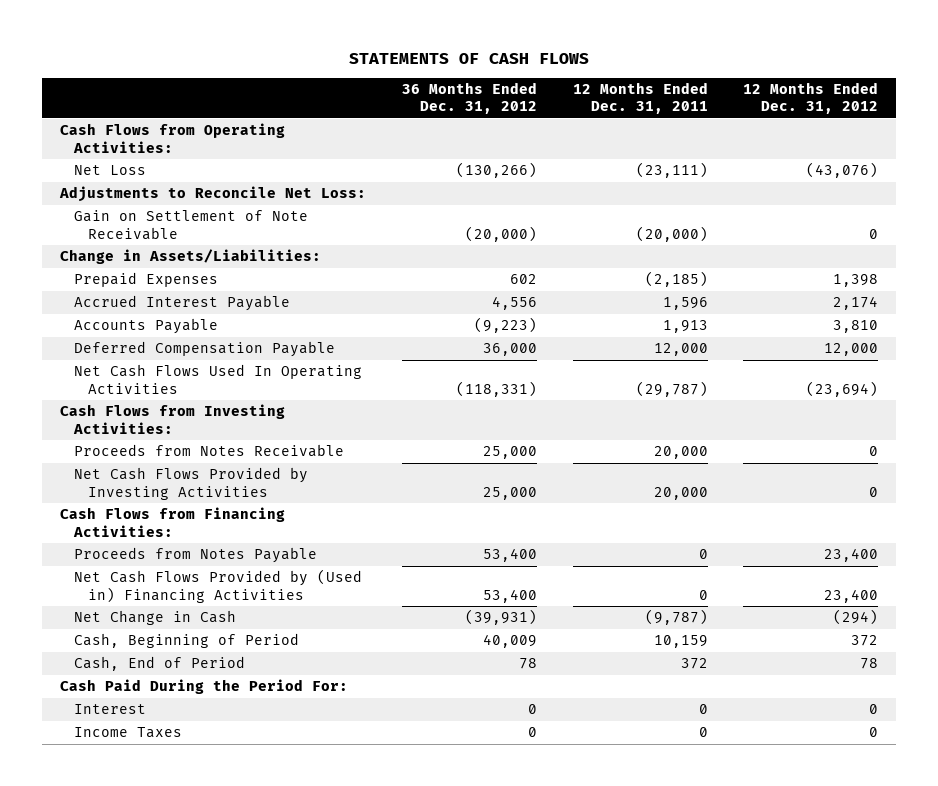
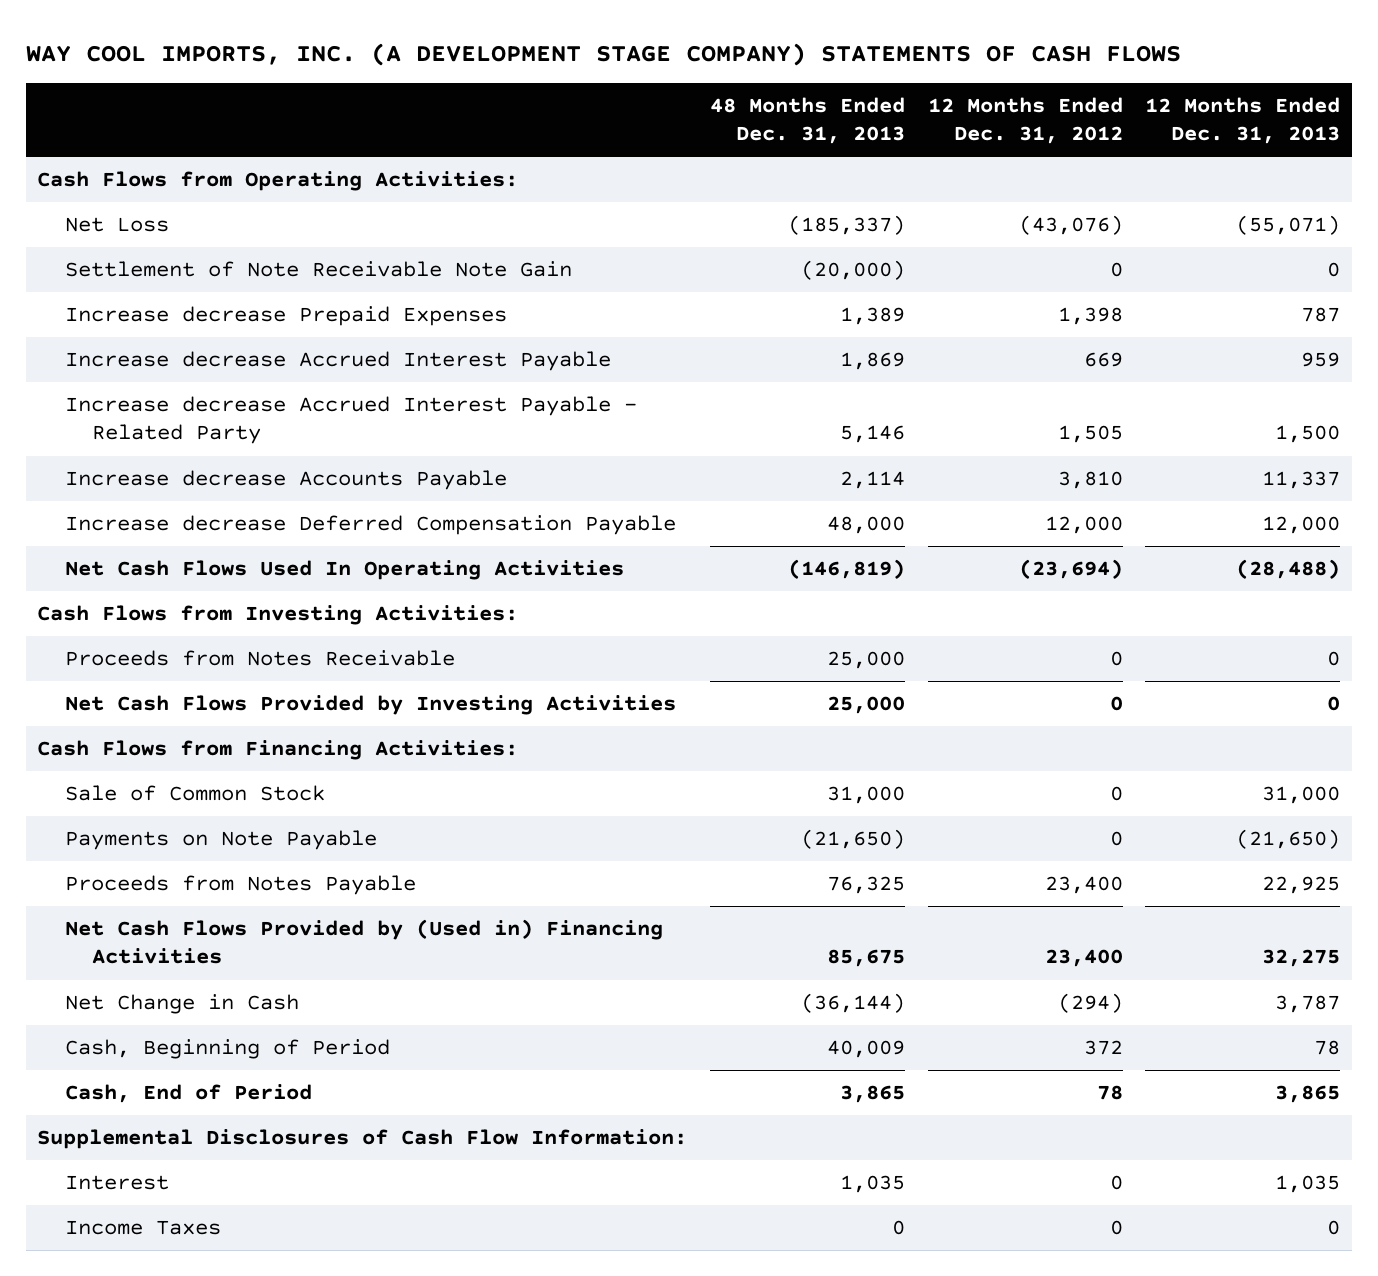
[349,52,590,64] STATEMENTS OF CASH FLOWS -> [25,42,1181,66] WAY COOL IMPORTS, INC. (A DEVELOPMENT STAGE COMPANY) STATEMENTS OF CASH FLOWS
[401,81,537,115] 36 Months Ended Dec. 31, 2012 -> none
[572,81,708,115] 12 Months Ended Dec. 31, 2011 -> none
none -> [710,97,906,145] 48 Months Ended Dec. 31, 2013
none -> [1145,97,1341,145] 12 Months Ended Dec. 31, 2013
[59,186,367,203] Adjustments to Reconcile Net Loss: -> none
[60,249,322,265] Change in Assets/Liabilities: -> none
[73,210,308,240] Gain on Settlement of Note Receivable -> [64,261,572,278] Settlement of Note Receivable Note Gain
[73,272,218,288] Prepaid Expenses -> [64,306,507,327] Increase decrease Prepaid Expenses
[73,295,290,312] Accrued Interest Payable -> [64,351,611,372] Increase decrease Accrued Interest Payable
[833,296,879,311] 2,174 -> [1083,352,1123,368] 669
none -> [64,396,637,445] Increase decrease Accrued Interest Payable - Related Party
[73,318,218,335] Accounts Payable -> [64,470,507,491] Increase decrease Accounts Payable
[73,341,335,358] Deferred Compensation Payable -> [64,515,676,536] Increase decrease Deferred Compensation Payable
none -> [64,785,325,802] Sale of Common Stock
none -> [64,830,377,851] Payments on Note Payable
[60,679,349,695] Cash Paid During the Period For: -> none
none -> [37,1129,688,1150] Supplemental Disclosures of Cash Flow Information:

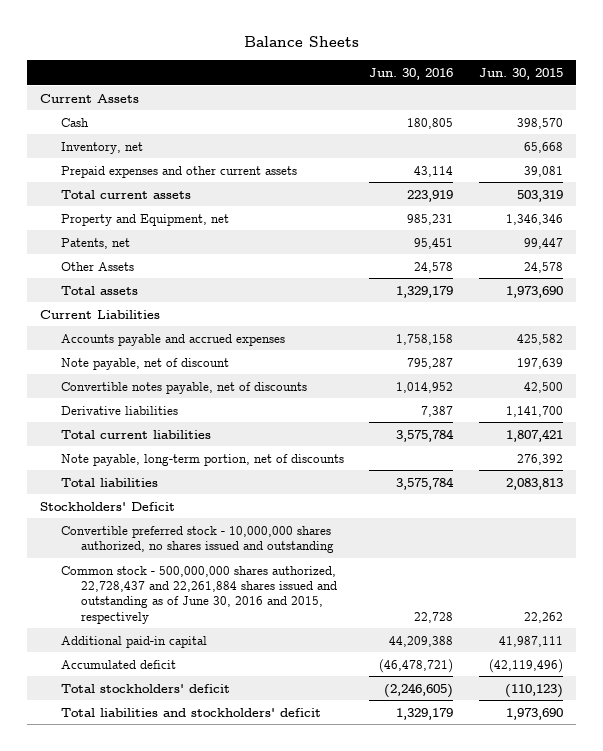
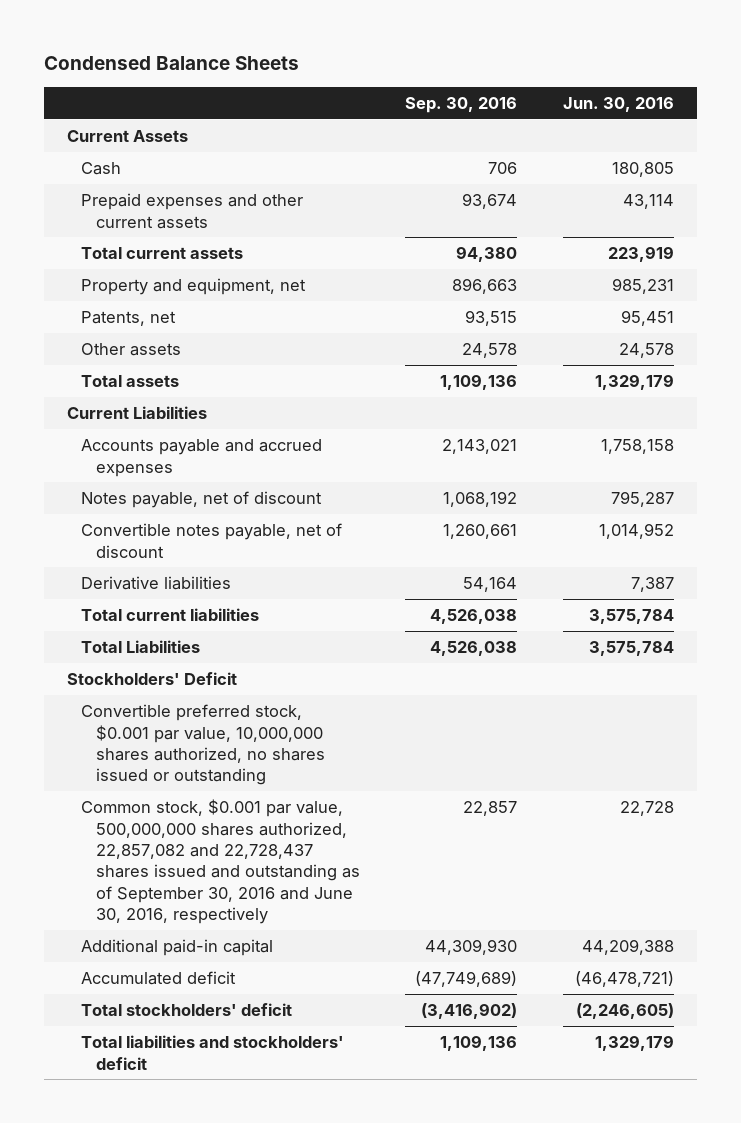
[243,36,359,48] Balance Sheets -> [44,56,300,71] Condensed Balance Sheets
[479,67,564,80] Jun. 30, 2015 -> none
none -> [405,96,518,113] Sep. 30, 2016
[60,141,143,154] Inventory, net -> none
[60,213,229,226] Property and Equipment, net -> [81,278,307,296] Property and equipment, net
[60,261,134,271] Other Assets -> [81,343,182,357] Other assets
[60,357,229,370] Note payable, net of discount -> [81,491,323,509] Notes payable, net of discount
[60,381,307,394] Convertible notes payable, net of discounts -> [81,523,343,558] Convertible notes payable, net of discount
[60,453,344,466] Note payable, long-term portion, net of discounts -> none
[60,477,158,487] Total liabilities -> [81,640,201,654] Total Liabilities
[60,525,335,553] Convertible preferred stock - 10,000,000 shares authorized, no shares issued and outstanding -> [81,704,325,786] Convertible preferred stock, $0.001 par value, 10,000,000 shares authorized, no shares issued or outstanding
[60,565,338,624] Common stock - 500,000,000 shares authorized, 22,728,437 and 22,261,884 shares issued and outstanding as of June 30, 2016 and 2015, respectively -> [81,799,360,925] Common stock, $0.001 par value, 500,000,000 shares authorized, 22,857,082 and 22,728,437 shares issued and outstanding as of September 30, 2016 and June 30, 2016, respectively

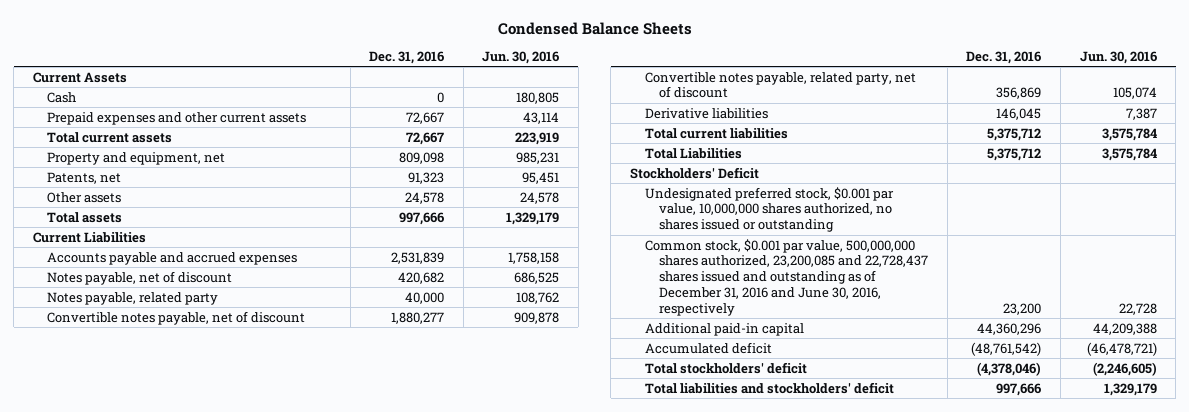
[405,96,518,113] Sep. 30, 2016 -> none
none -> [369,51,445,65] Dec. 31, 2016
[610,491,674,508] 795,287 -> [514,271,560,284] 686,525
none -> [47,291,219,305] Notes payable, related party
[598,523,674,540] 1,014,952 -> [514,311,560,324] 909,878
none -> [644,71,916,99] Convertible notes payable, related party, net of discount
[81,704,325,786] Convertible preferred stock, $0.001 par value, 10,000,000 shares authorized, no shares issued or outstanding -> [644,186,894,233] Undesignated preferred stock, $0.001 par value, 10,000,000 shares authorized, no shares issued or outstanding
[81,799,360,925] Common stock, $0.001 par value, 500,000,000 shares authorized, 22,857,082 and 22,728,437 shares issued and outstanding as of September 30, 2016 and June 30, 2016, respectively -> [644,238,929,317] Common stock, $0.001 par value, 500,000,000 shares authorized, 23,200,085 and 22,728,437 shares issued and outstanding as of December 31, 2016 and June 30, 2016, respectively

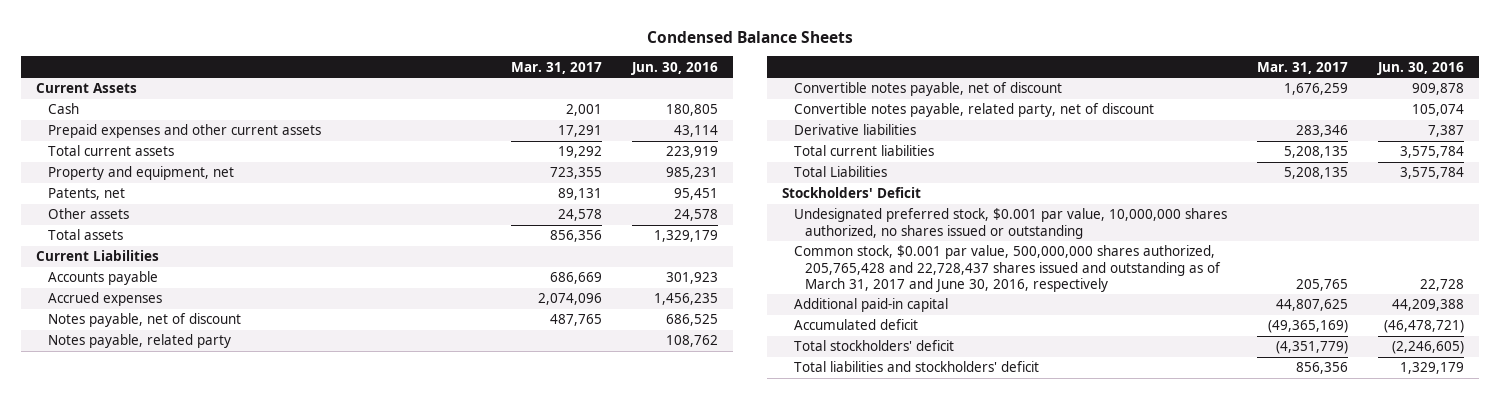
[369,51,445,65] Dec. 31, 2016 -> none
none -> [510,61,602,74] Mar. 31, 2017
[47,251,298,265] Accounts payable and accrued expenses -> none
none -> [47,271,158,286] Accounts payable
none -> [47,292,162,307] Accrued expenses
[644,238,929,317] Common stock, $0.001 par value, 500,000,000 shares authorized, 23,200,085 and 22,728,437 shares issued and outstanding as of December 31, 2016 and June 30, 2016, respectively -> [793,245,1221,293] Common stock, $0.001 par value, 500,000,000 shares authorized, 205,765,428 and 22,728,437 shares issued and outstanding as of March 31, 2017 and June 30, 2016, respectively

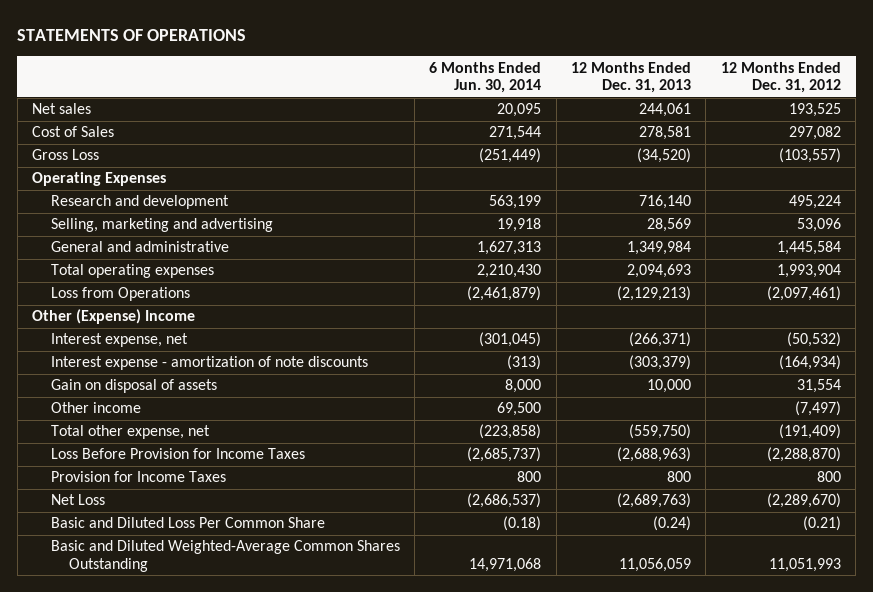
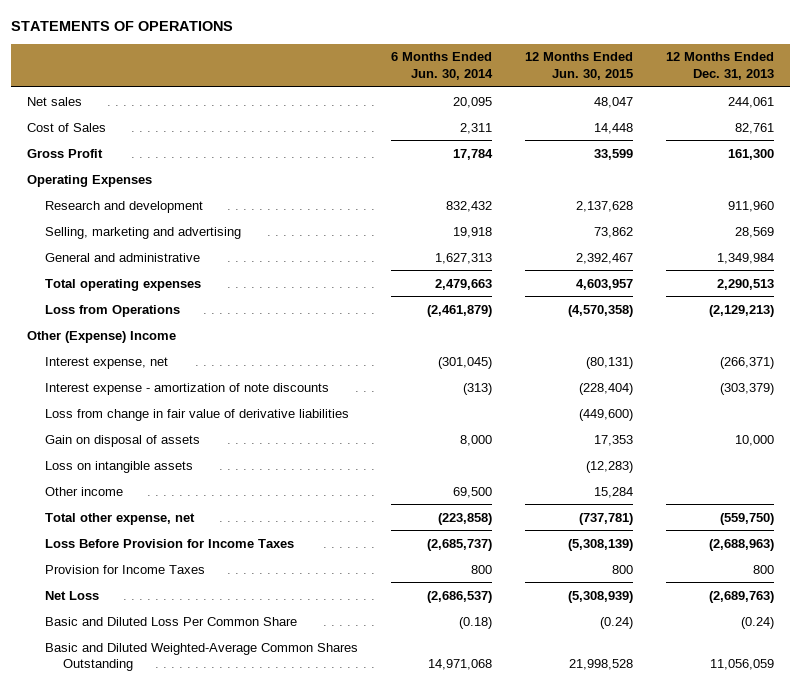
[720,61,841,94] 12 Months Ended Dec. 31, 2012 -> none
none -> [524,52,633,80] 12 Months Ended Jun. 30, 2015
[489,126,542,141] 271,544 -> [460,122,493,134] 2,311
[639,126,692,141] 278,581 -> [734,122,774,134] 82,761
[32,149,100,161] Gross Loss -> [27,148,104,158] Gross Profit
[479,148,542,164] (251,449) -> [453,148,494,160] 17,784
[637,148,692,164] (34,520) -> [727,148,774,160] 161,300
[489,195,542,210] 563,199 -> [446,200,493,212] 832,432
[639,195,692,210] 716,140 -> [727,200,774,212] 911,960
[477,264,542,279] 2,210,430 -> [435,278,493,290] 2,479,663
[627,264,692,279] 2,094,693 -> [716,278,774,290] 2,290,513
none -> [45,408,350,421] Loss from change in fair value of derivative liabilities
none -> [45,460,194,473] Loss on intangible assets

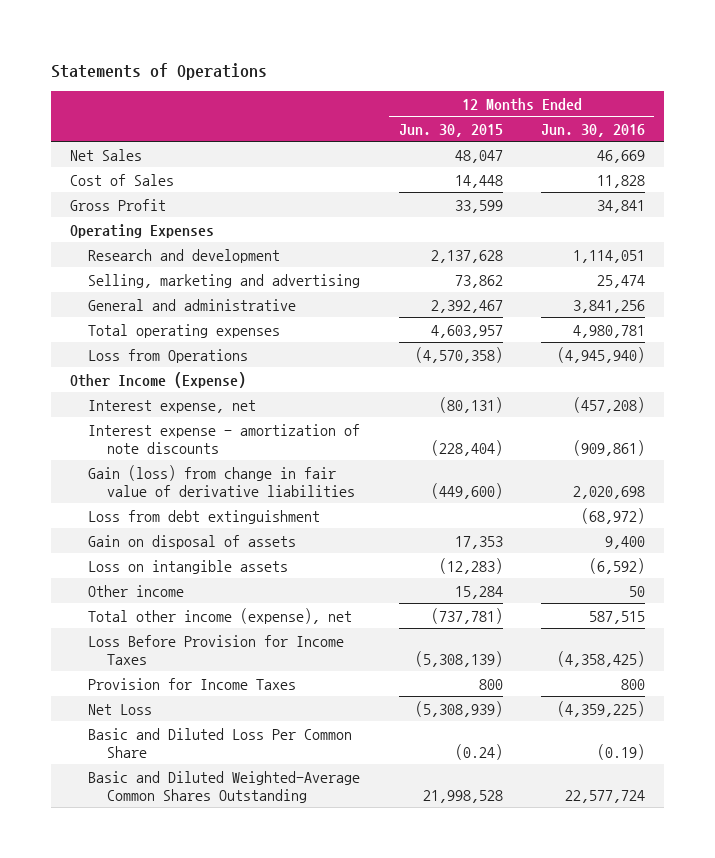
[10,20,233,31] STATEMENTS OF OPERATIONS -> [51,62,268,80] Statements of Operations
[391,52,494,80] 6 Months Ended Jun. 30, 2014 -> none
[665,52,774,80] 12 Months Ended Dec. 31, 2013 -> none
none -> [540,123,645,137] Jun. 30, 2016
[27,96,83,106] Net sales -> [70,148,143,161] Net Sales
[27,330,177,343] Other (Expense) Income -> [70,371,247,388] Other Income (Expense)
[45,408,350,421] Loss from change in fair value of derivative liabilities -> [88,464,355,497] Gain (loss) from change in fair value of derivative liabilities
none -> [88,509,321,524] Loss from debt extinguishment
[45,512,196,525] Total other expense, net -> [88,607,353,624] Total other income (expense), net

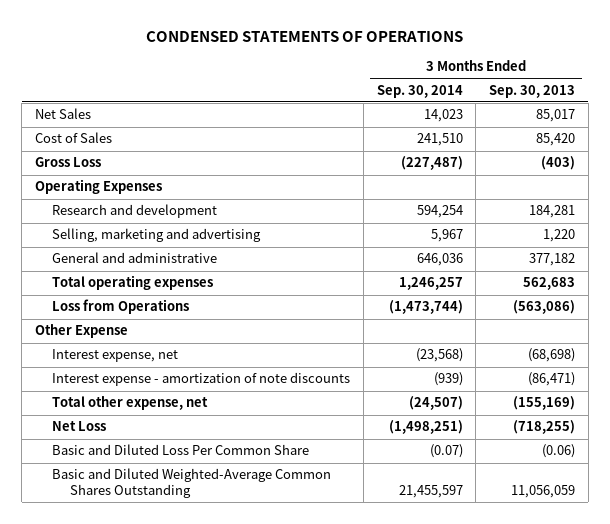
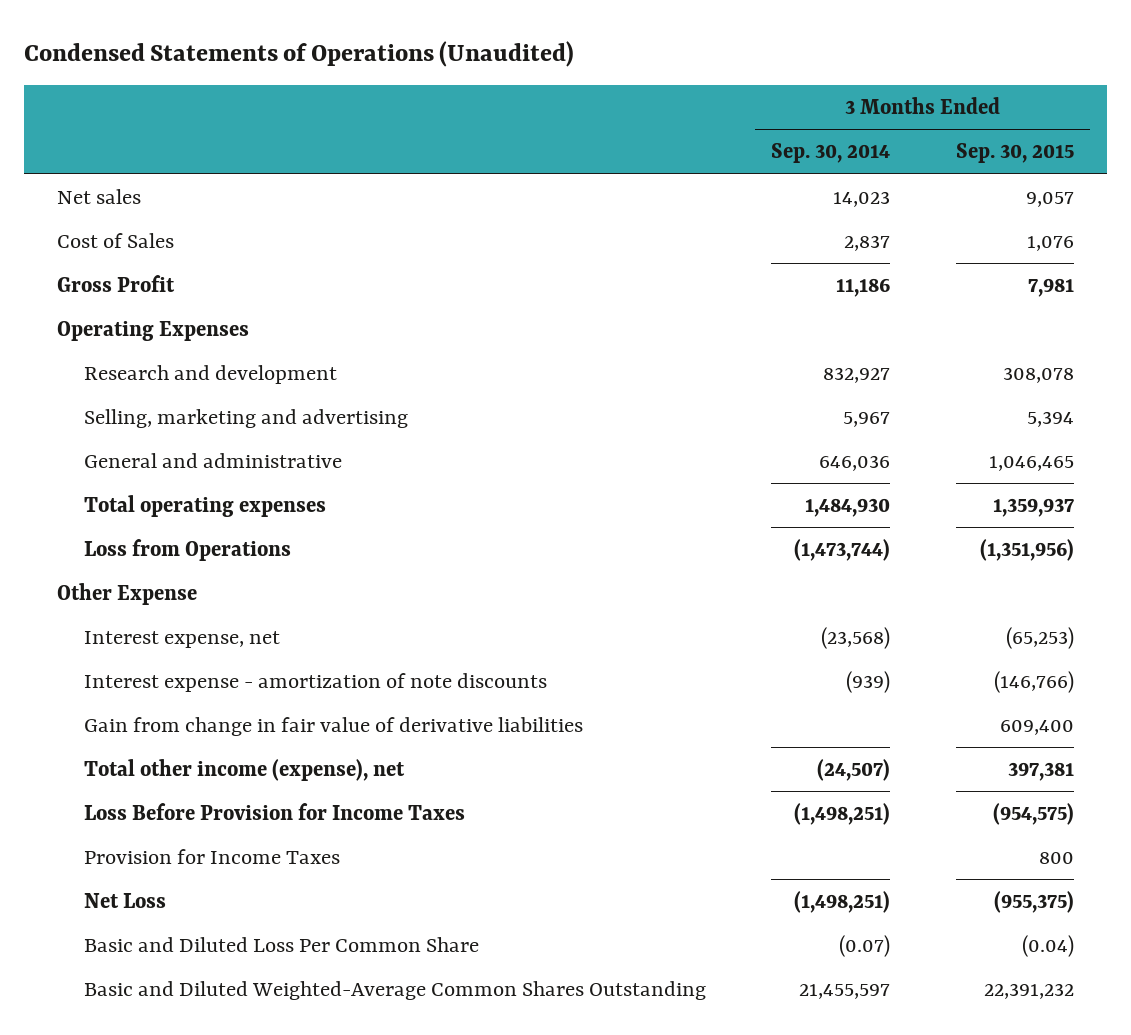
[146,31,464,43] CONDENSED STATEMENTS OF OPERATIONS -> [24,41,575,68] Condensed Statements of Operations (Unaudited)
[489,84,576,98] Sep. 30, 2013 -> none
none -> [955,143,1074,164] Sep. 30, 2015
[35,108,92,120] Net Sales -> [56,188,141,204] Net sales
[416,133,463,147] 241,510 -> [844,234,891,251] 2,837
[35,157,102,168] Gross Loss -> [56,274,175,292] Gross Profit
[400,156,463,171] (227,487) -> [836,277,891,297] 11,186
[416,205,463,219] 594,254 -> [823,366,891,383] 832,927
[398,277,463,291] 1,246,257 -> [805,497,891,517] 1,484,930
none -> [84,716,584,736] Gain from change in fair value of derivative liabilities
[52,396,209,411] Total other expense, net -> [84,758,406,781] Total other income (expense), net
none -> [84,802,466,820] Loss Before Provision for Income Taxes
none -> [84,848,341,864] Provision for Income Taxes

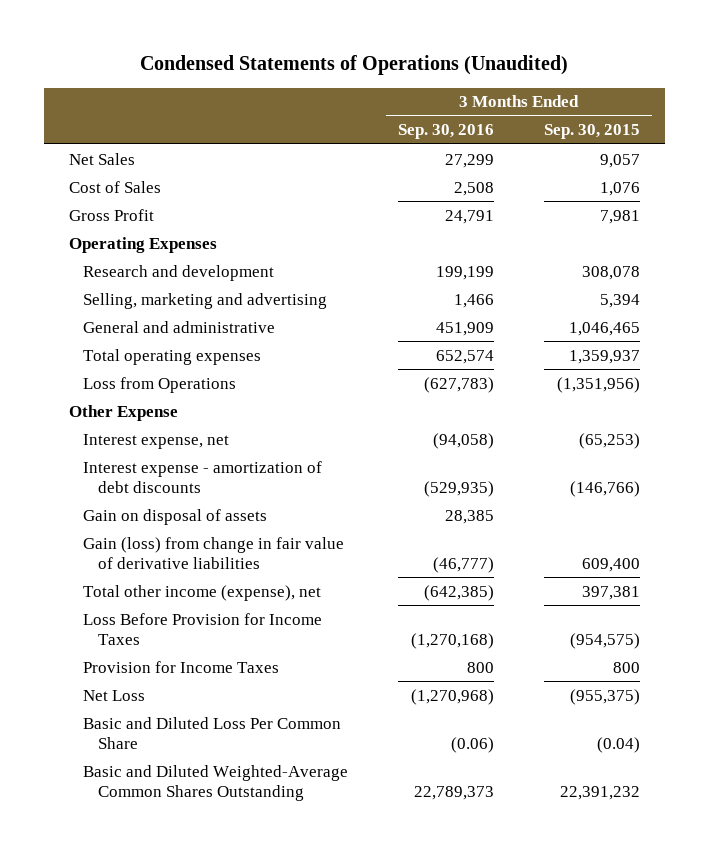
[771,143,891,164] Sep. 30, 2014 -> none
none -> [398,124,495,140] Sep. 30, 2016
[56,188,141,204] Net sales -> [68,152,135,165] Net Sales
[84,672,548,692] Interest expense - amortization of note discounts -> [83,460,323,493] Interest expense - amortization of debt discounts
none -> [83,508,268,525] Gain on disposal of assets
[84,716,584,736] Gain from change in fair value of derivative liabilities -> [83,536,345,569] Gain (loss) from change in fair value of derivative liabilities

